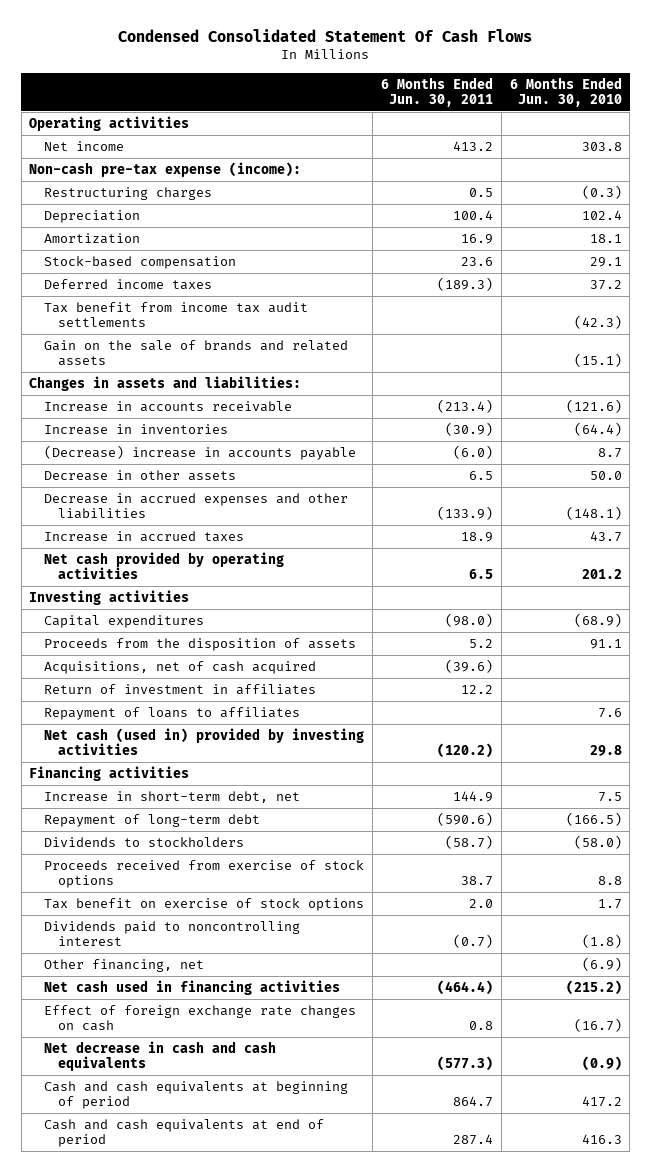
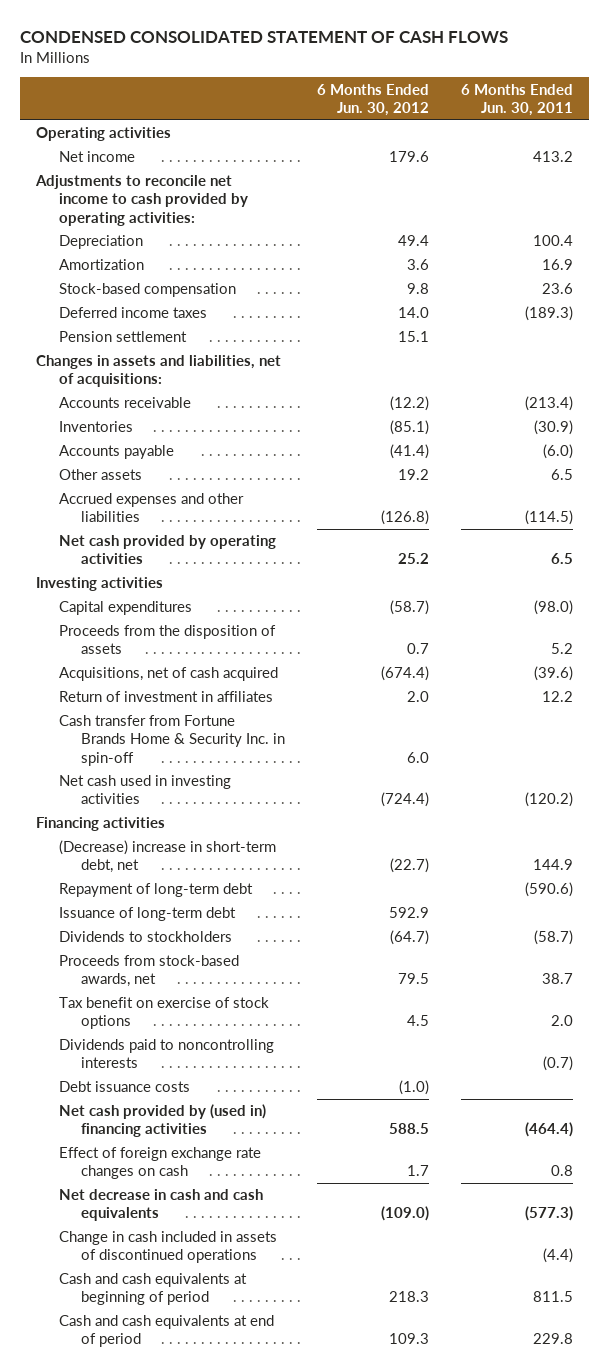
[118,28,533,42] Condensed Consolidated Statement Of Cash Flows -> [20,31,509,44] CONDENSED CONSOLIDATED STATEMENT OF CASH FLOWS
[509,76,622,107] 6 Months Ended Jun. 30, 2010 -> none
none -> [317,83,430,116] 6 Months Ended Jun. 30, 2012
[43,186,212,200] Restructuring charges -> none
[29,161,302,177] Non-cash pre-tax expense (income): -> [35,175,248,226] Adjustments to reconcile net income to cash provided by operating activities:
[43,301,308,328] Tax benefit from income tax audit settlements -> none
[43,339,348,367] Gain on the sale of brands and related assets -> none
[43,530,244,542] Increase in accrued taxes -> none
none -> [58,331,187,343] Pension settlement
[29,375,302,391] Changes in assets and liabilities: -> [36,355,282,388] Changes in assets and liabilities, net of acquisitions:
[43,400,292,412] Increase in accounts receivable -> [58,397,191,409] Accounts receivable
[43,423,228,435] Increase in inventories -> [58,421,133,433] Inventories
[43,444,356,460] (Decrease) increase in accounts payable -> [58,445,174,460] Accounts payable
[43,469,236,481] Decrease in other assets -> [58,469,142,481] Other assets
[43,492,348,520] Decrease in accrued expenses and other liabilities -> [58,493,244,523] Accrued expenses and other liabilities
[436,506,493,521] (133.9) -> [524,510,573,526] (114.5)
[43,706,300,720] Repayment of loans to affiliates -> none
none -> [58,715,286,766] Cash transfer from Fortune Brands Home & Security Inc. in spin-off
[43,727,364,756] Net cash (used in) provided by investing activities -> [58,775,231,805] Net cash used in investing activities
[43,790,300,803] Increase in short-term debt, net -> [58,840,276,874] (Decrease) increase in short-term debt, net
none -> [58,907,236,922] Issuance of long-term debt
[43,859,364,889] Proceeds received from exercise of stock options -> [58,955,239,988] Proceeds from stock-based awards, net
[43,958,204,972] Other financing, net -> none
[43,920,300,947] Dividends paid to noncontrolling interest -> [58,1039,274,1069] Dividends paid to noncontrolling interests
none -> [58,1081,190,1093] Debt issuance costs
[43,979,340,995] Net cash used in financing activities -> [58,1104,266,1138] Net cash provided by (used in) financing activities
none -> [58,1231,277,1264] Change in cash included in assets of discontinued operations
[452,1096,493,1108] 864.7 -> [532,1291,573,1303] 811.5
[452,1134,493,1146] 287.4 -> [532,1333,573,1345] 229.8

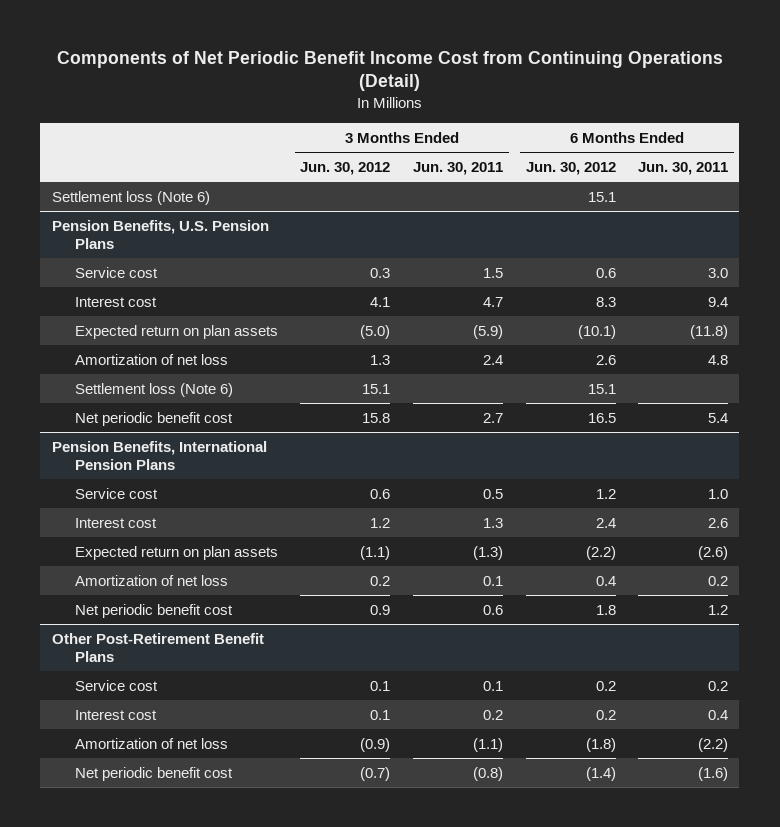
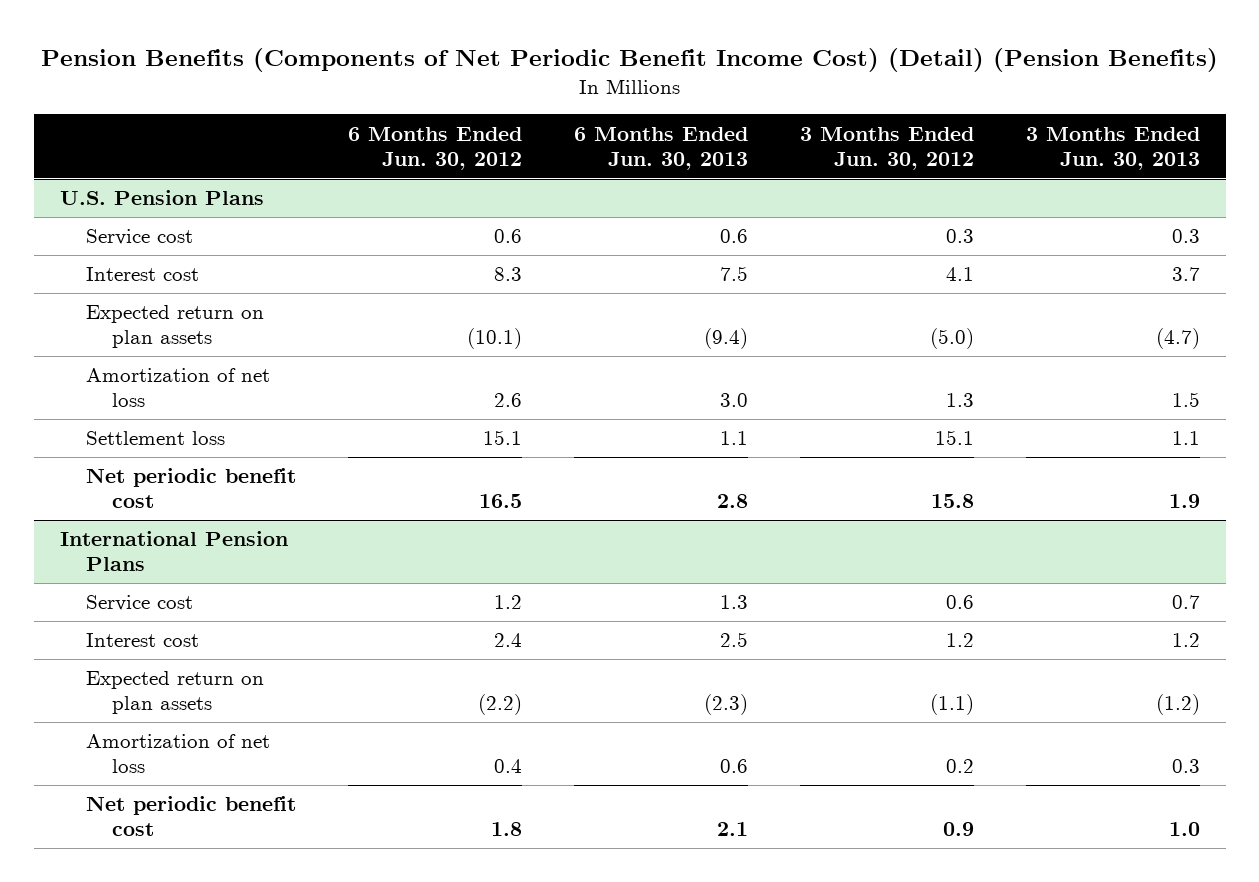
[56,50,723,92] Components of Net Periodic Benefit Income Cost from Continuing Operations (Detail) -> [40,47,1218,72] Pension Benefits (Components of Net Periodic Benefit Income Cost) (Detail) (Pension Benefits)
[412,161,503,175] Jun. 30, 2011 -> none
[638,161,729,175] Jun. 30, 2011 -> none
none -> [573,126,748,170] 6 Months Ended Jun. 30, 2013
none -> [1025,126,1200,170] 3 Months Ended Jun. 30, 2013
[51,190,210,205] Settlement loss (Note 6) -> none
[51,219,269,249] Pension Benefits, U.S. Pension Plans -> [59,190,264,206] U.S. Pension Plans
[74,382,233,397] Settlement loss (Note 6) -> [85,431,225,446] Settlement loss
[51,440,267,470] Pension Benefits, International Pension Plans -> [59,531,288,572] International Pension Plans
[51,632,264,662] Other Post-Retirement Benefit Plans -> none
[74,679,158,691] Service cost -> none
[74,709,157,720] Interest cost -> none
[74,737,228,749] Amortization of net loss -> none
[74,766,233,781] Net periodic benefit cost -> none

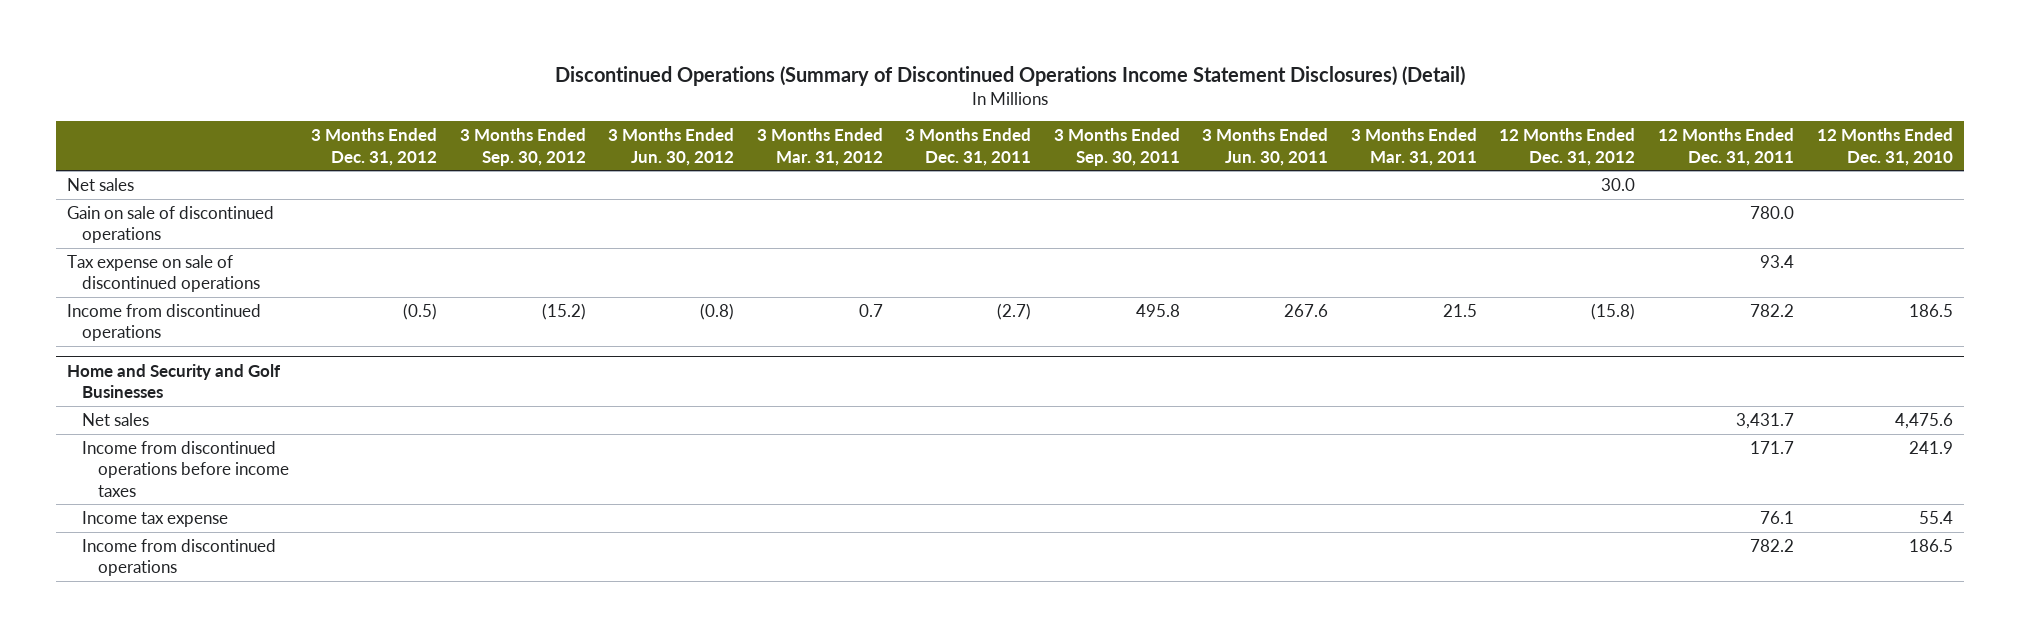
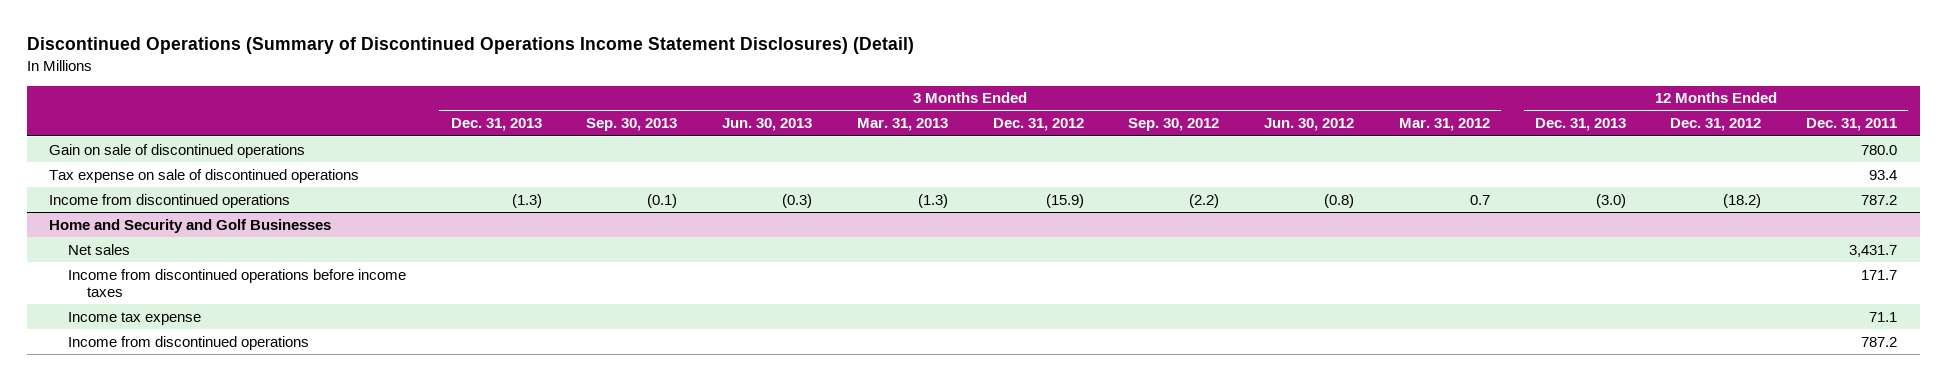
[905,128,1032,166] 3 Months Ended Dec. 31, 2011 -> none
[1053,128,1180,166] 3 Months Ended Sep. 30, 2011 -> none
[1202,128,1329,166] 3 Months Ended Jun. 30, 2011 -> none
[1350,128,1477,166] 3 Months Ended Mar. 31, 2011 -> none
[1816,128,1953,166] 12 Months Ended Dec. 31, 2010 -> none
none -> [450,118,542,132] Dec. 31, 2013
none -> [586,118,678,132] Sep. 30, 2013
none -> [722,118,813,132] Jun. 30, 2013
none -> [856,118,948,132] Mar. 31, 2013
none -> [1534,118,1626,132] Dec. 31, 2013
[67,177,135,191] Net sales -> none
[403,302,438,320] (0.5) -> [1045,193,1084,208] (15.9)
[541,302,586,320] (15.2) -> [1189,193,1220,208] (2.2)
[1591,302,1636,320] (15.8) -> [1723,193,1762,208] (18.2)
[1750,303,1795,317] 782.2 -> [1861,194,1898,205] 787.2
[1760,510,1795,524] 76.1 -> [1869,311,1898,322] 71.1
[1750,538,1795,552] 782.2 -> [1861,336,1898,347] 787.2

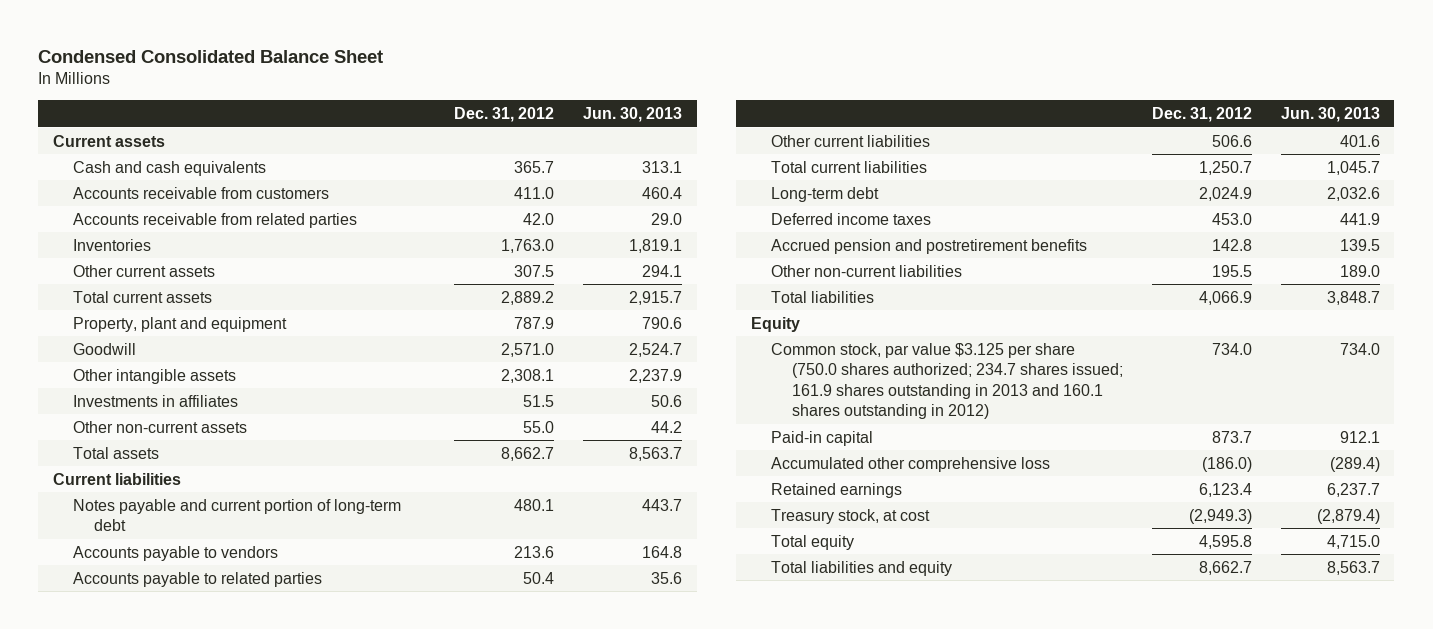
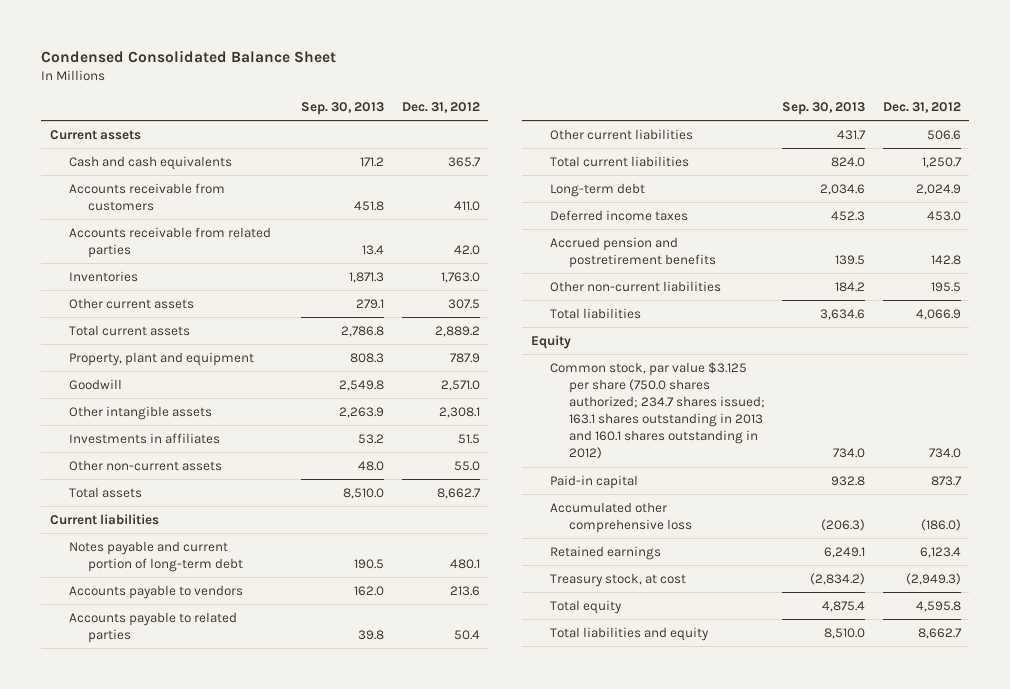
[582,106,682,122] Jun. 30, 2013 -> none
none -> [301,101,385,115] Sep. 30, 2013
[771,342,1123,419] Common stock, par value $3.125 per share (750.0 shares authorized; 234.7 shares issued; 161.9 shares outstanding in 2013 and 160.1 shares outstanding in 2012) -> [549,361,765,460] Common stock, par value $3.125 per share (750.0 shares authorized; 234.7 shares issued; 163.1 shares outstanding in 2013 and 160.1 shares outstanding in 2012)

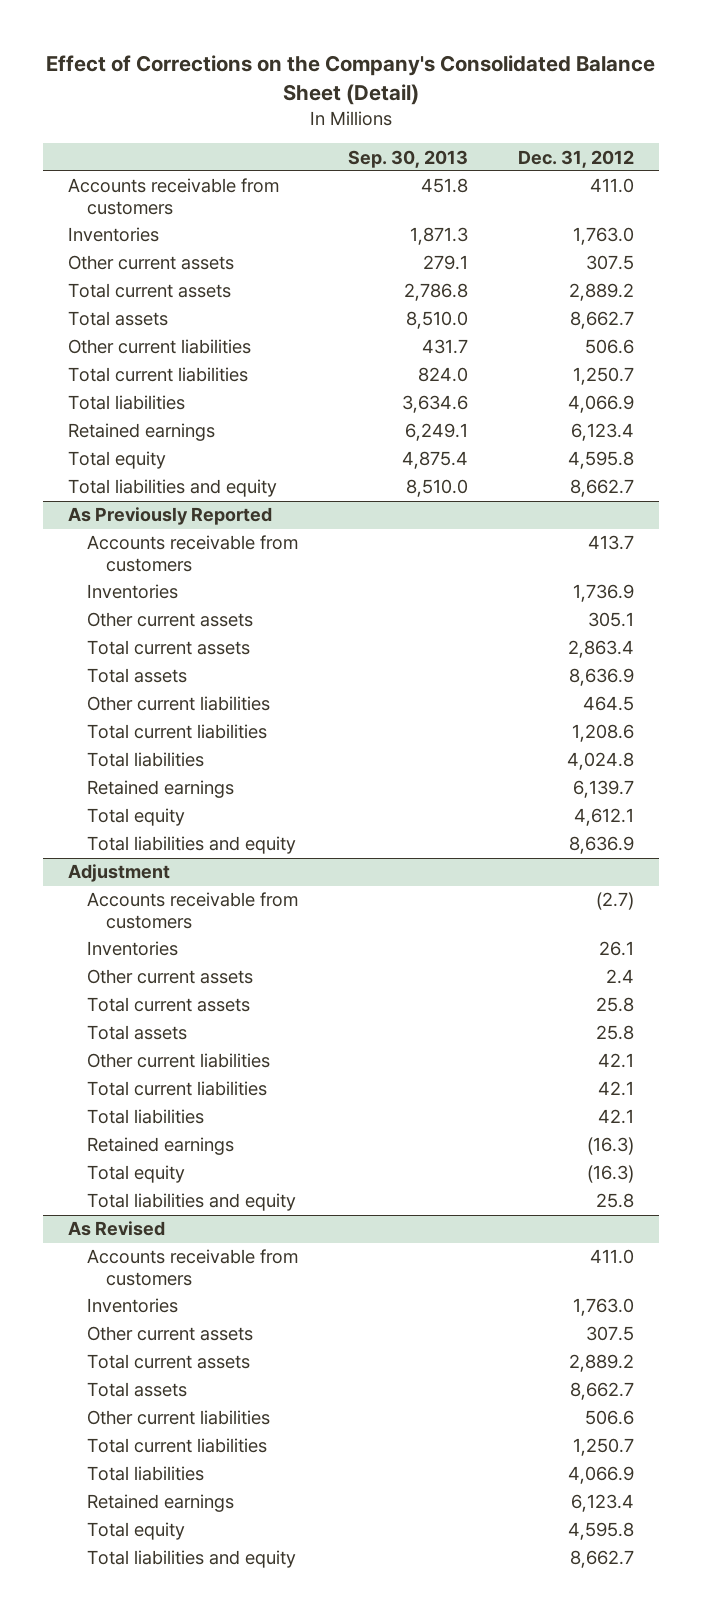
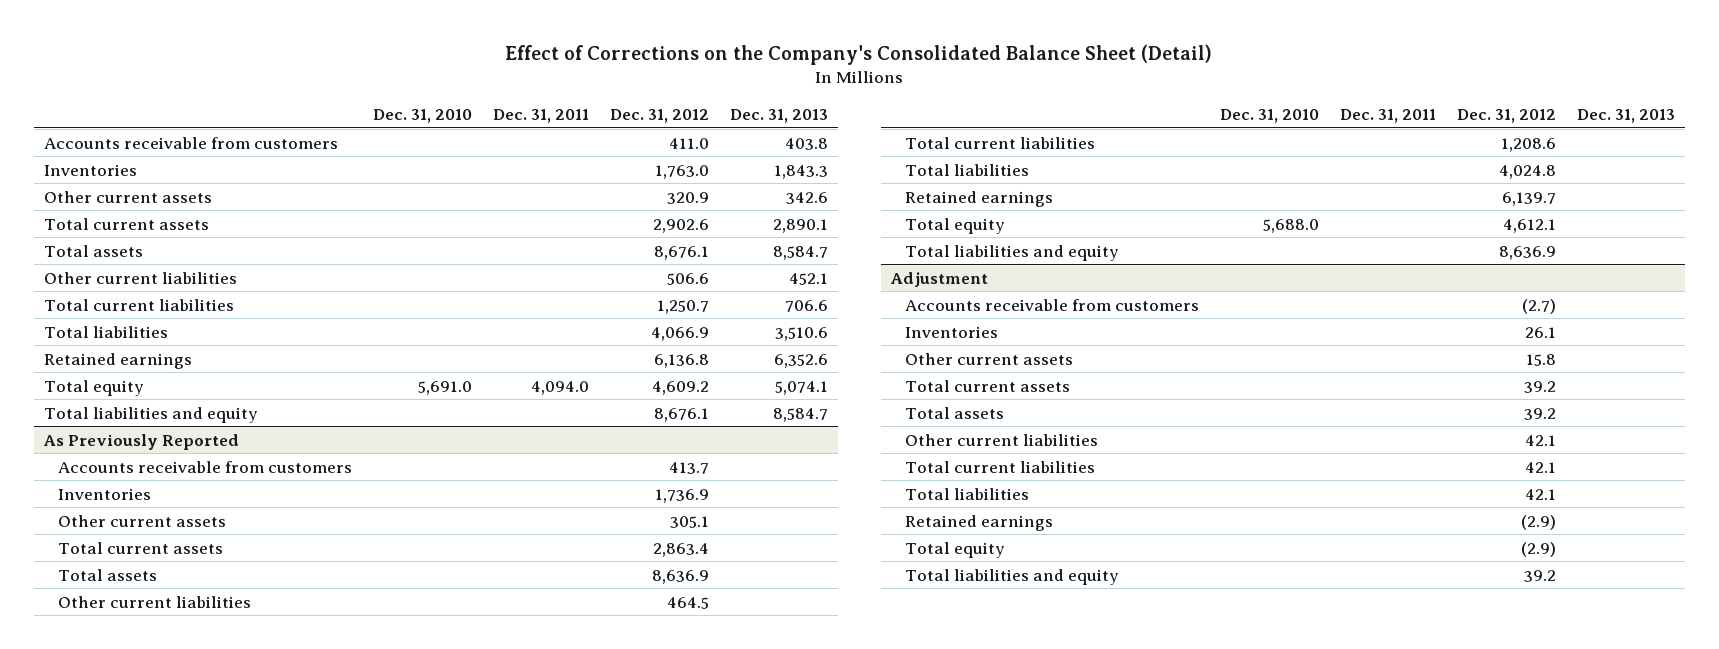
[347,149,468,168] Sep. 30, 2013 -> none
none -> [372,108,472,123] Dec. 31, 2010
none -> [492,108,589,123] Dec. 31, 2011
none -> [729,108,828,123] Dec. 31, 2013
[585,255,634,271] 307.5 -> [666,191,709,204] 320.9
[568,283,634,302] 2,889.2 -> [652,218,709,233] 2,902.6
[569,311,634,330] 8,662.7 -> [653,245,709,260] 8,676.1
[570,423,634,442] 6,123.4 -> [653,353,709,368] 6,136.8
[567,451,634,470] 4,595.8 -> [651,380,709,395] 4,609.2
[569,479,634,498] 8,662.7 -> [653,407,709,422] 8,676.1
[605,969,634,985] 2.4 -> [1525,353,1556,366] 15.8
[595,997,634,1013] 25.8 -> [1523,380,1556,393] 39.2
[595,1025,634,1041] 25.8 -> [1523,407,1556,420] 39.2
[67,1221,165,1237] As Revised -> none
[86,1249,298,1287] Accounts receivable from customers -> none
[86,1298,178,1314] Inventories -> none
[86,1326,253,1342] Other current assets -> none
[86,1354,250,1370] Total current assets -> none
[86,1382,187,1398] Total assets -> none
[86,1410,270,1426] Other current liabilities -> none
[86,1438,267,1454] Total current liabilities -> none
[86,1466,204,1482] Total liabilities -> none
[86,1494,234,1513] Retained earnings -> none
[86,1522,185,1541] Total equity -> none
[86,1550,296,1569] Total liabilities and equity -> none
[586,1137,634,1156] (16.3) -> [1520,514,1556,530] (2.9)
[586,1165,634,1184] (16.3) -> [1520,541,1556,557] (2.9)
[595,1193,634,1209] 25.8 -> [1523,569,1556,582] 39.2

